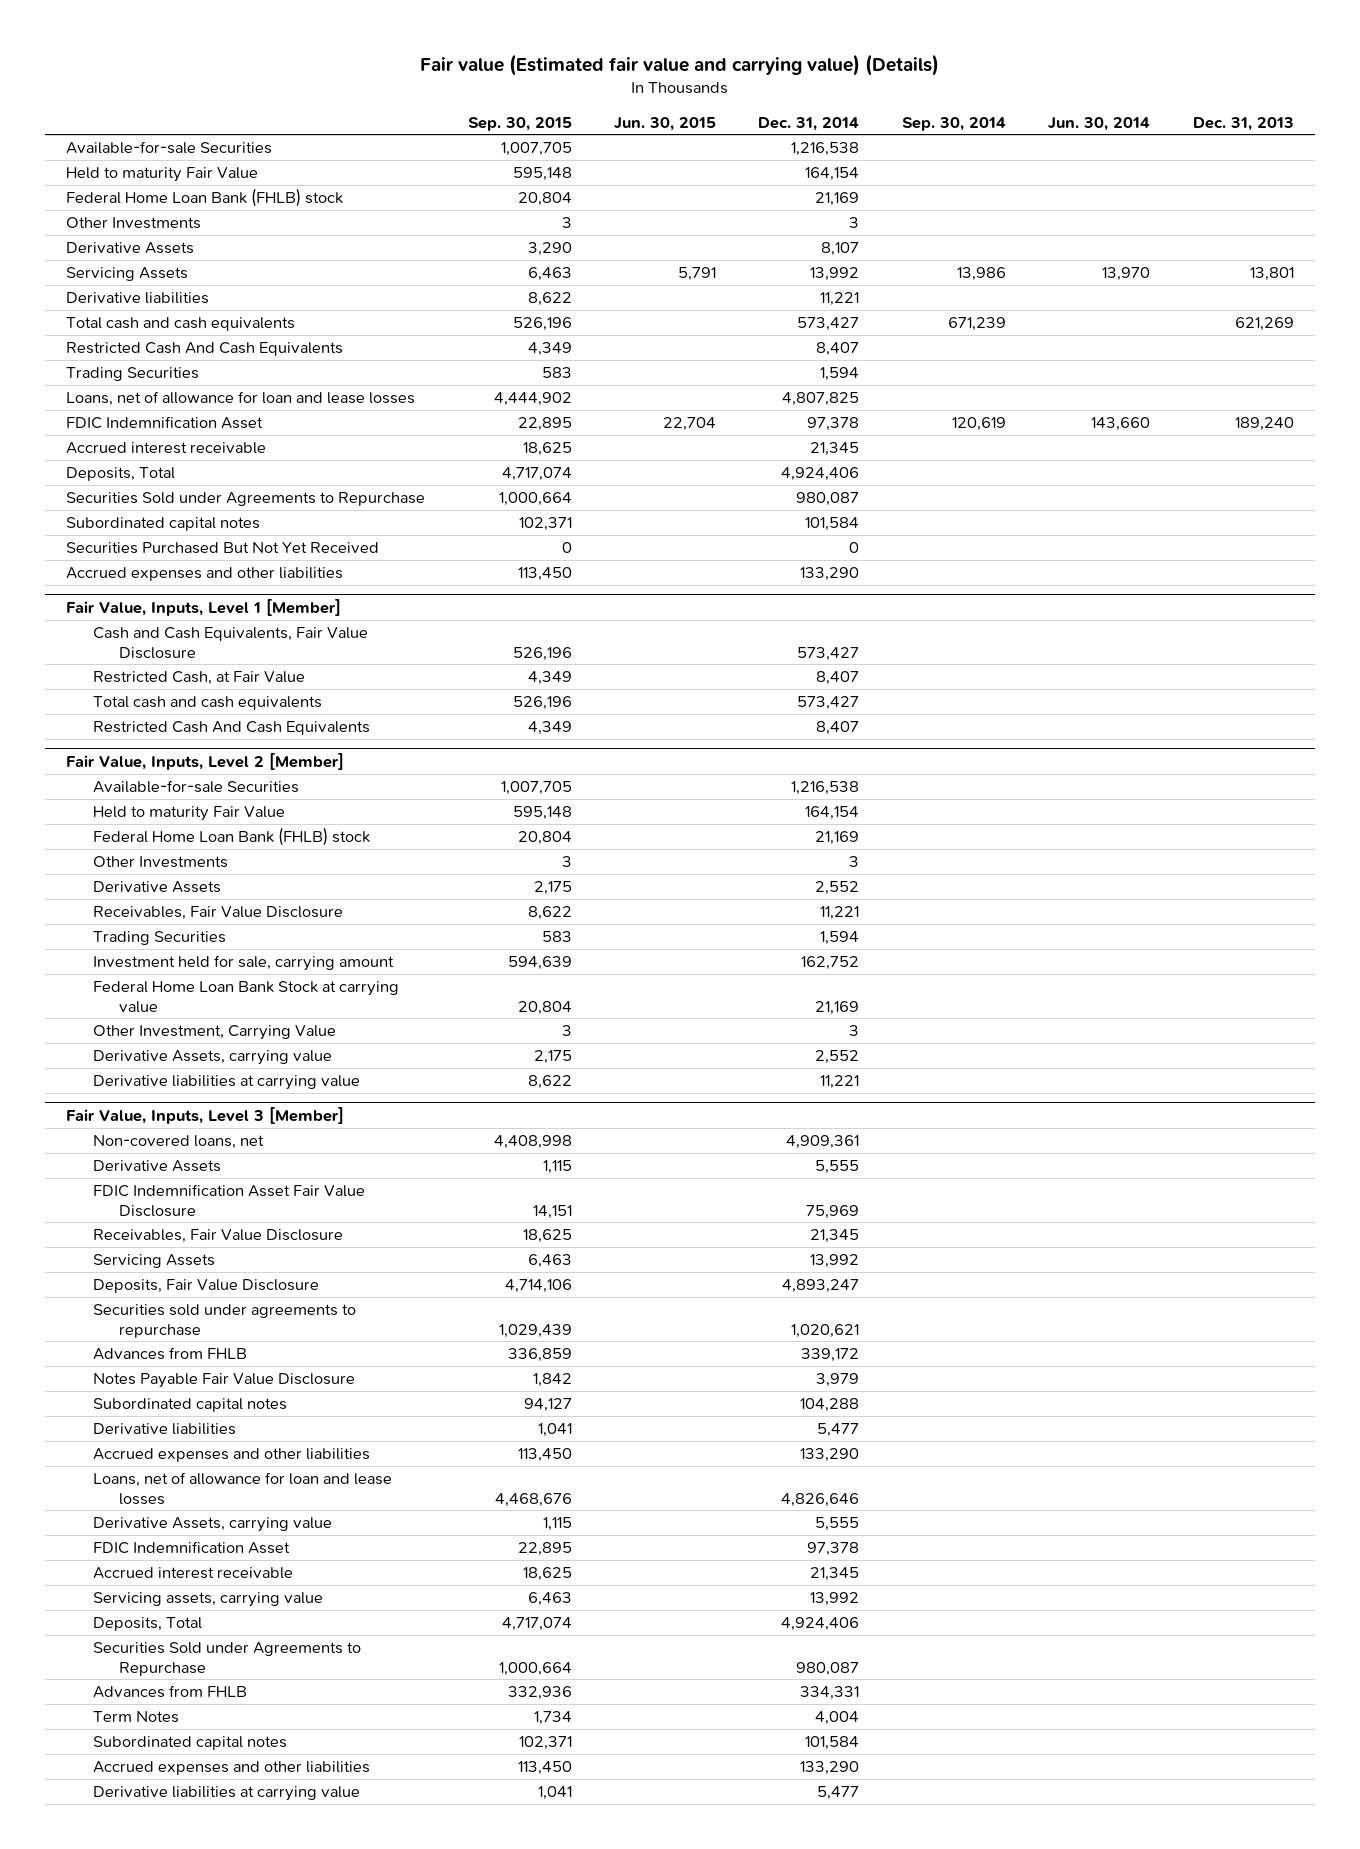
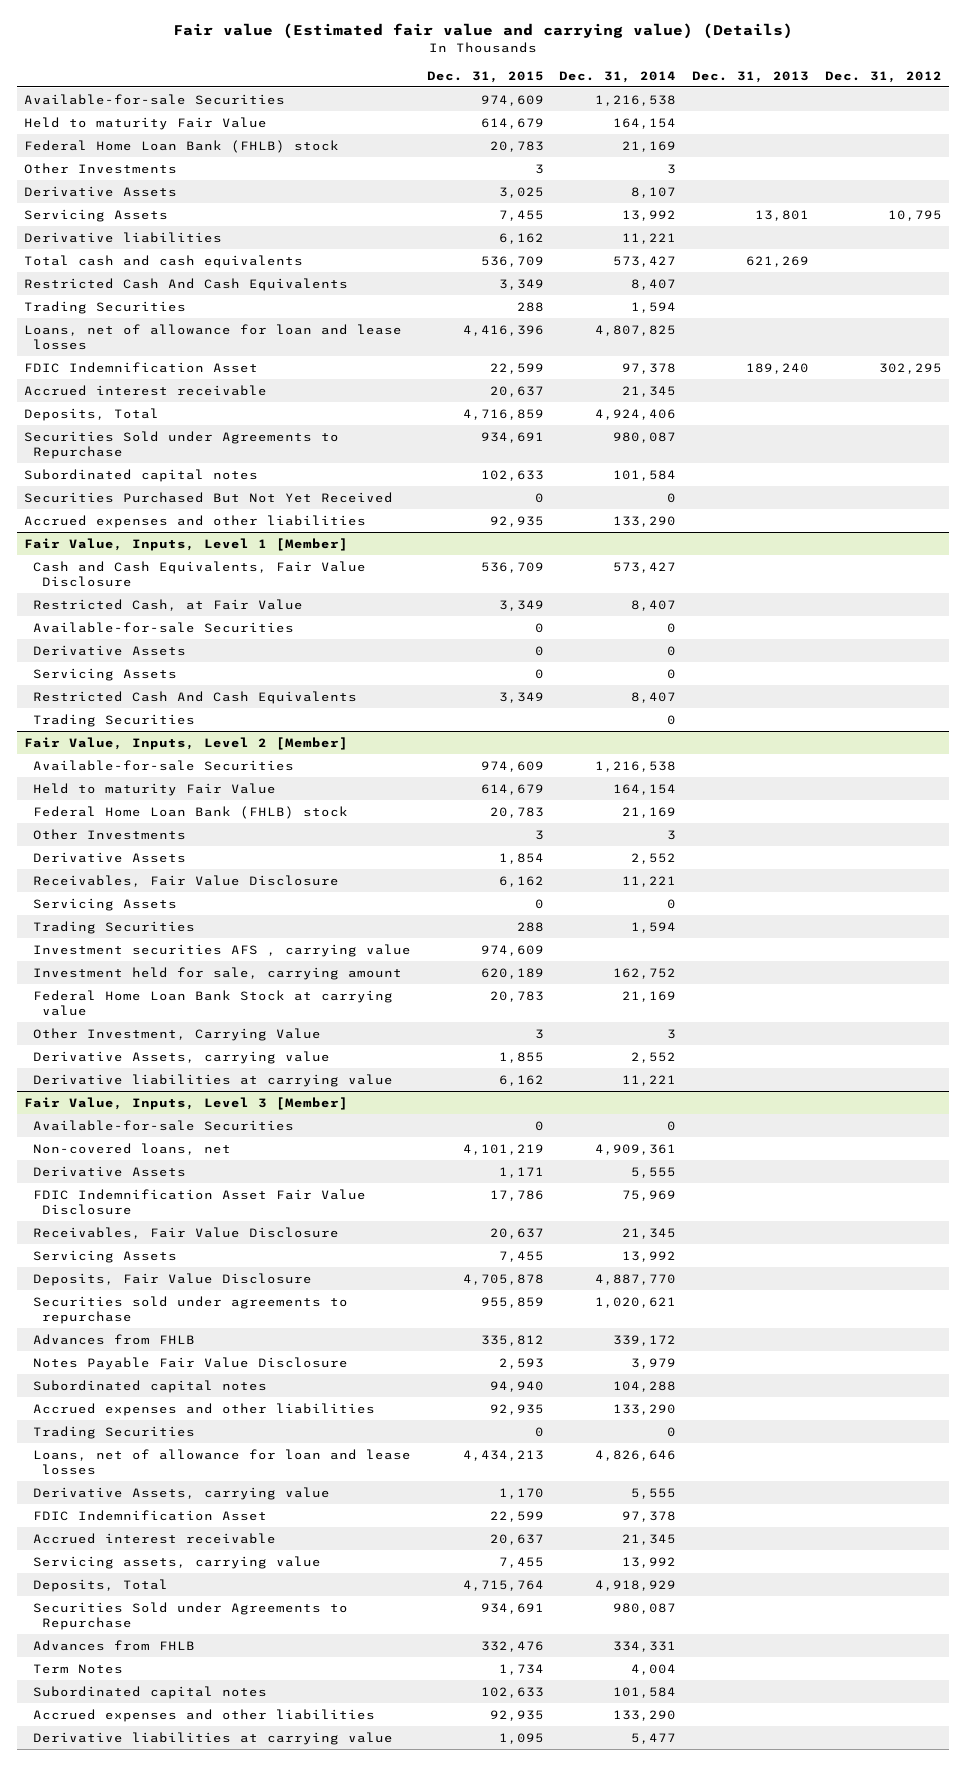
[467,116,572,131] Sep. 30, 2015 -> none
[613,116,716,131] Jun. 30, 2015 -> none
[901,116,1006,131] Sep. 30, 2014 -> none
[1048,116,1151,131] Jun. 30, 2014 -> none
none -> [426,70,544,83] Dec. 31, 2015
none -> [824,70,942,83] Dec. 31, 2012
[92,695,322,710] Total cash and cash equivalents -> none
none -> [33,621,295,633] Available-for-sale Securities
none -> [33,644,187,656] Derivative Assets
none -> [33,667,178,681] Servicing Assets
none -> [33,713,196,727] Trading Securities
none -> [33,897,178,911] Servicing Assets
none -> [33,943,412,957] Investment securities AFS , carrying value
none -> [33,1119,295,1131] Available-for-sale Securities
[782,1278,860,1293] 4,893,247 -> [595,1273,677,1285] 4,887,770
[92,1422,236,1435] Derivative liabilities -> none
none -> [33,1425,196,1439] Trading Securities
[781,1616,860,1631] 4,924,406 -> [595,1579,677,1591] 4,918,929

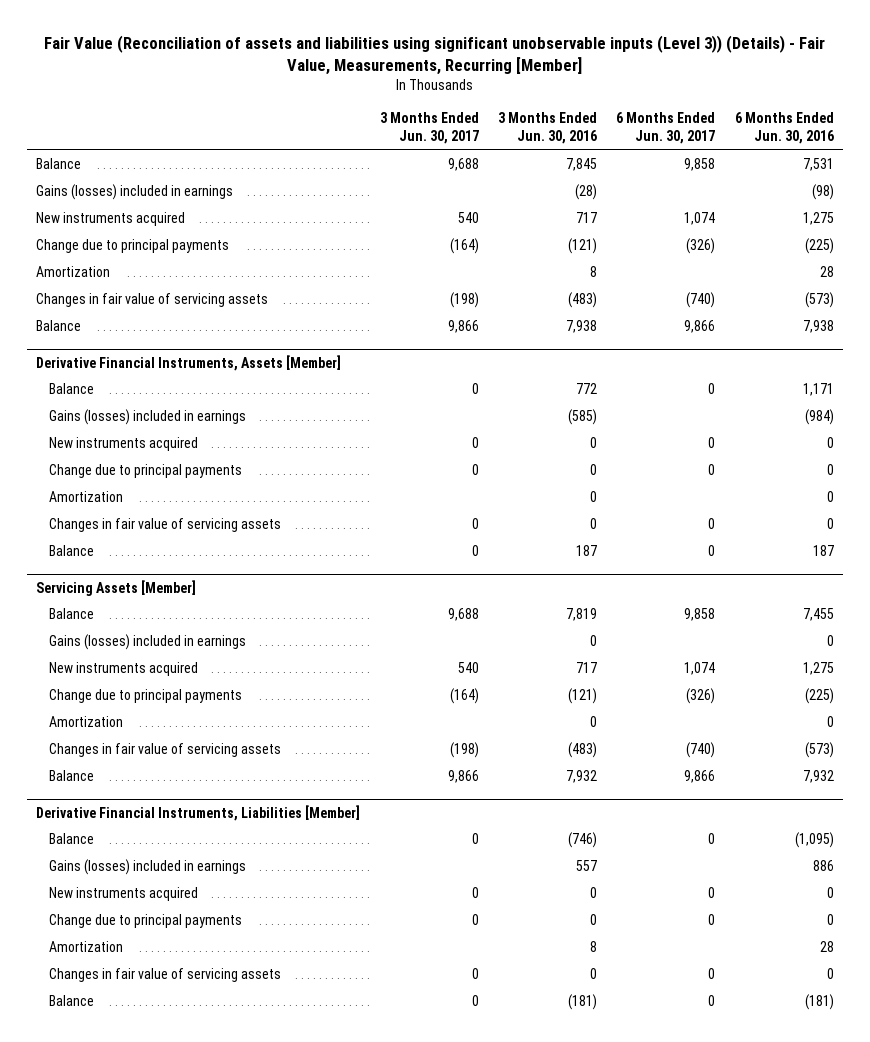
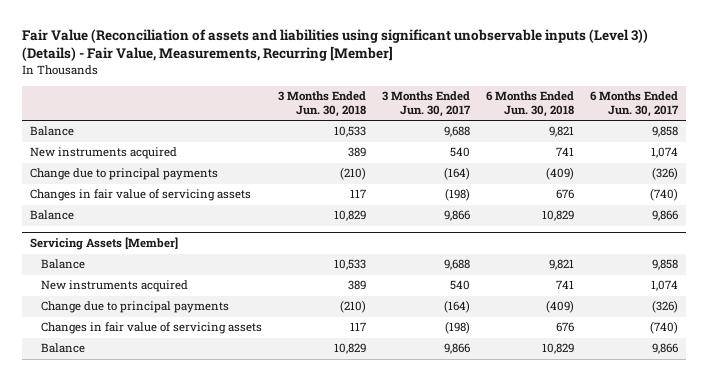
[498,111,598,145] 3 Months Ended Jun. 30, 2016 -> none
[734,111,834,145] 6 Months Ended Jun. 30, 2016 -> none
none -> [277,91,366,118] 3 Months Ended Jun. 30, 2018
none -> [485,91,574,118] 6 Months Ended Jun. 30, 2018
[36,184,234,201] Gains (losses) included in earnings -> none
[36,266,111,278] Amortization -> none
[36,354,342,371] Derivative Financial Instruments, Assets [Member] -> none
[48,383,94,395] Balance -> none
[48,409,246,426] Gains (losses) included in earnings -> none
[48,437,198,452] New instruments acquired -> none
[48,464,242,479] Change due to principal payments -> none
[48,491,123,503] Amortization -> none
[48,518,281,533] Changes in fair value of servicing assets -> none
[48,545,94,557] Balance -> none
[48,634,246,651] Gains (losses) included in earnings -> none
[48,716,123,728] Amortization -> none
[36,804,361,821] Derivative Financial Instruments, Liabilities [Member] -> none
[48,833,94,845] Balance -> none
[48,859,246,876] Gains (losses) included in earnings -> none
[48,887,198,902] New instruments acquired -> none
[48,914,242,929] Change due to principal payments -> none
[48,941,123,953] Amortization -> none
[48,968,281,983] Changes in fair value of servicing assets -> none
[48,995,94,1007] Balance -> none

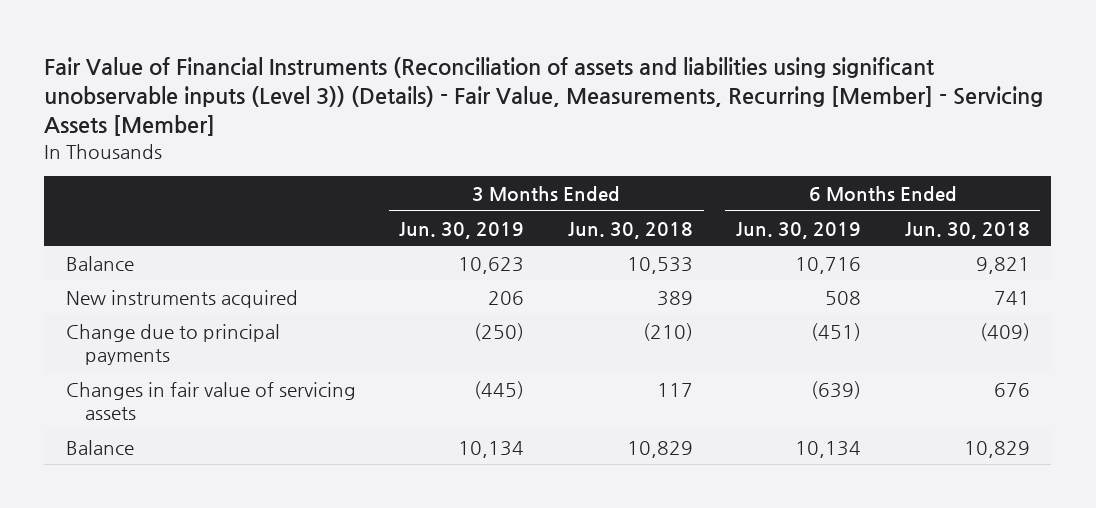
[22,29,649,62] Fair Value (Reconciliation of assets and liabilities using significant unobservable inputs (Level 3)) (Details) - Fair Value, Measurements, Recurring [Member] -> [44,56,1044,137] Fair Value of Financial Instruments (Reconciliation of assets and liabilities using significant unobservable inputs (Level 3)) (Details) - Fair Value, Measurements, Recurring [Member] - Servicing Assets [Member]
[381,91,471,118] 3 Months Ended Jun. 30, 2017 -> none
[589,91,679,118] 6 Months Ended Jun. 30, 2017 -> none
none -> [399,221,525,239] Jun. 30, 2019
none -> [736,221,862,239] Jun. 30, 2019
[30,237,179,251] Servicing Assets [Member] -> none
[40,259,85,270] Balance -> none
[40,280,188,293] New instruments acquired -> none
[40,301,229,314] Change due to principal payments -> none
[40,322,262,335] Changes in fair value of servicing assets -> none
[40,343,85,354] Balance -> none

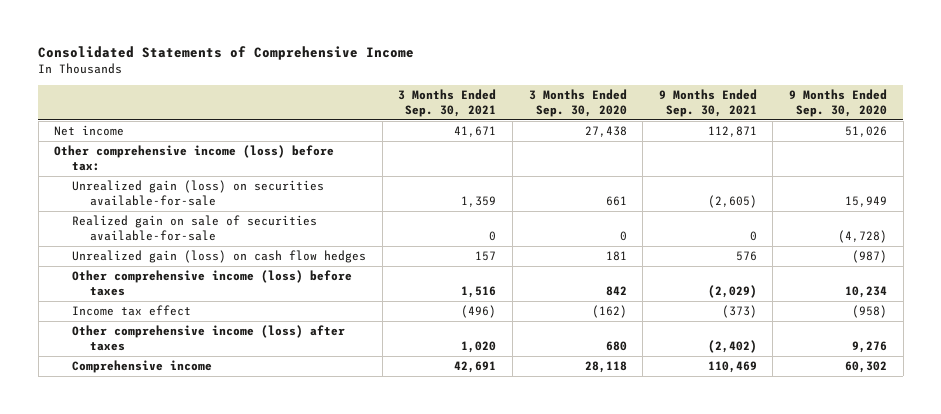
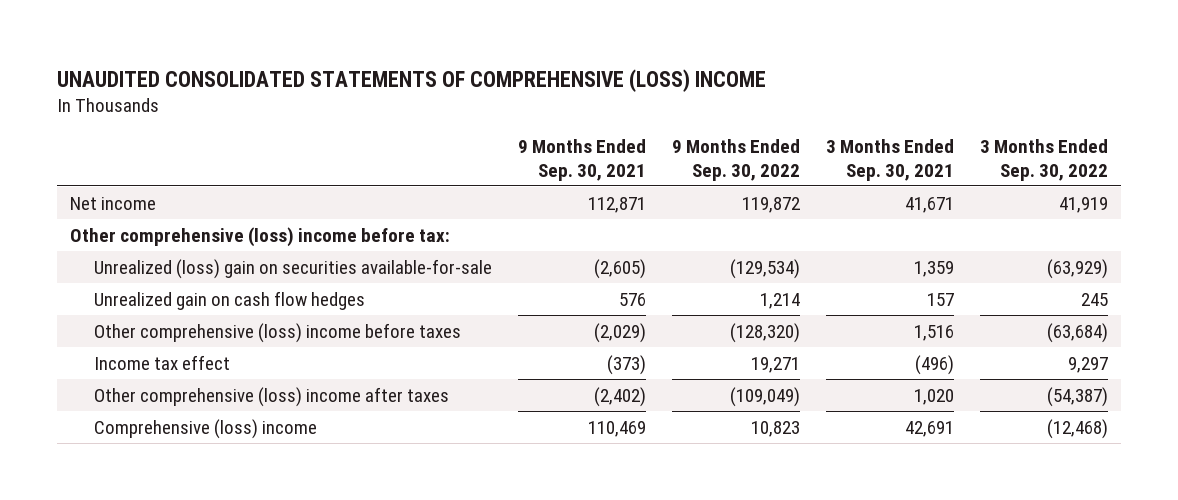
[38,45,415,60] Consolidated Statements of Comprehensive Income -> [57,68,767,92] UNAUDITED CONSOLIDATED STATEMENTS OF COMPREHENSIVE (LOSS) INCOME
[528,89,627,117] 3 Months Ended Sep. 30, 2020 -> none
[789,89,888,117] 9 Months Ended Sep. 30, 2020 -> none
none -> [671,139,800,181] 9 Months Ended Sep. 30, 2022
none -> [979,139,1108,181] 3 Months Ended Sep. 30, 2022
[72,215,318,241] Realized gain on sale of securities available-for-sale -> none
[54,145,335,171] Other comprehensive income (loss) before tax: -> [70,226,451,247] Other comprehensive (loss) income before tax:
[72,180,325,206] Unrealized gain (loss) on securities available-for-sale -> [93,258,492,279] Unrealized (loss) gain on securities available-for-sale
[72,250,367,264] Unrealized gain (loss) on cash flow hedges -> [93,290,365,310] Unrealized gain on cash flow hedges
[72,270,353,296] Other comprehensive income (loss) before taxes -> [93,322,461,343] Other comprehensive (loss) income before taxes
[72,325,346,351] Other comprehensive income (loss) after taxes -> [93,386,449,407] Other comprehensive (loss) income after taxes
[72,360,213,374] Comprehensive income -> [93,418,317,439] Comprehensive (loss) income

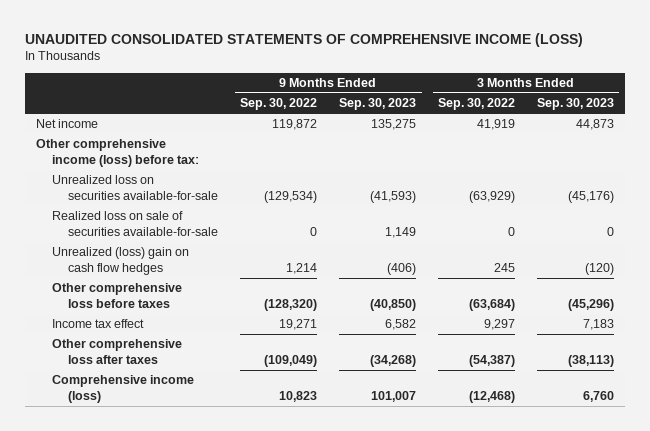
[57,68,767,92] UNAUDITED CONSOLIDATED STATEMENTS OF COMPREHENSIVE (LOSS) INCOME -> [24,32,583,47] UNAUDITED CONSOLIDATED STATEMENTS OF COMPREHENSIVE INCOME (LOSS)
[517,139,646,181] 9 Months Ended Sep. 30, 2021 -> none
[825,139,954,181] 3 Months Ended Sep. 30, 2021 -> none
none -> [339,98,417,111] Sep. 30, 2023
none -> [536,98,614,111] Sep. 30, 2023
[70,226,451,247] Other comprehensive (loss) income before tax: -> [35,139,199,168] Other comprehensive income (loss) before tax:
[93,258,492,279] Unrealized (loss) gain on securities available-for-sale -> [51,175,219,201] Unrealized loss on securities available-for-sale
none -> [51,211,219,237] Realized loss on sale of securities available-for-sale
[93,290,365,310] Unrealized gain on cash flow hedges -> [51,247,189,276] Unrealized (loss) gain on cash flow hedges
[93,322,461,343] Other comprehensive (loss) income before taxes -> [51,283,182,309] Other comprehensive loss before taxes
[93,386,449,407] Other comprehensive (loss) income after taxes -> [51,339,182,365] Other comprehensive loss after taxes
[93,418,317,439] Comprehensive (loss) income -> [51,375,194,404] Comprehensive income (loss)

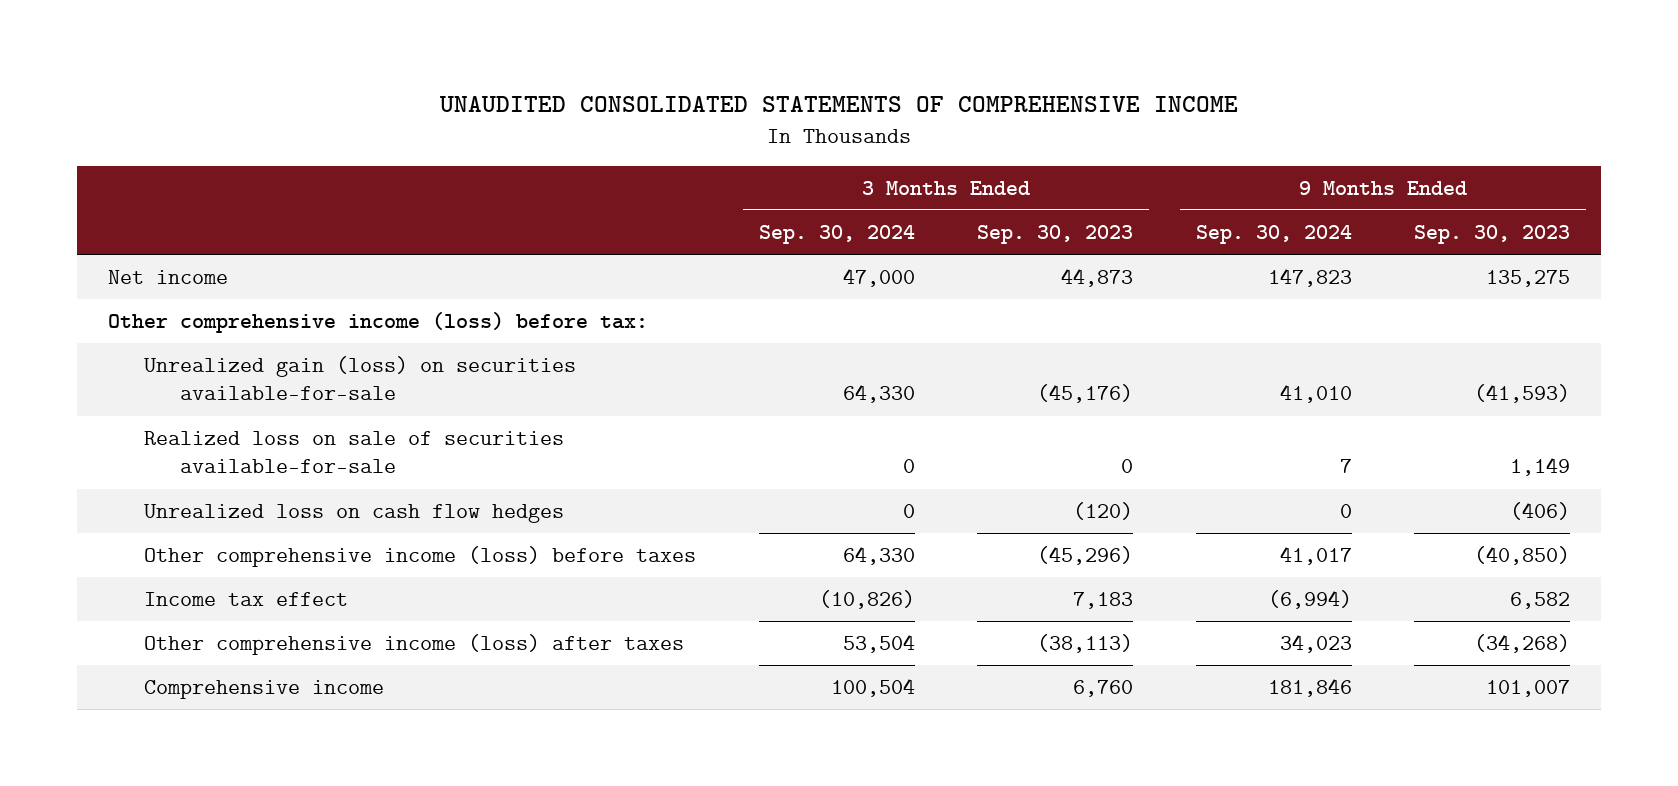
[24,32,583,47] UNAUDITED CONSOLIDATED STATEMENTS OF COMPREHENSIVE INCOME (LOSS) -> [439,96,1239,113] UNAUDITED CONSOLIDATED STATEMENTS OF COMPREHENSIVE INCOME
[240,98,318,111] Sep. 30, 2022 -> none
[438,98,516,111] Sep. 30, 2022 -> none
none -> [758,224,915,244] Sep. 30, 2024
none -> [1195,224,1352,244] Sep. 30, 2024
[51,175,219,201] Unrealized loss on securities available-for-sale -> [144,356,577,401] Unrealized gain (loss) on securities available-for-sale
[51,247,189,276] Unrealized (loss) gain on cash flow hedges -> [144,504,565,524] Unrealized loss on cash flow hedges
[51,283,182,309] Other comprehensive loss before taxes -> [144,546,697,568] Other comprehensive income (loss) before taxes
[51,339,182,365] Other comprehensive loss after taxes -> [144,634,685,656] Other comprehensive income (loss) after taxes
[51,375,194,404] Comprehensive income (loss) -> [144,680,385,700] Comprehensive income

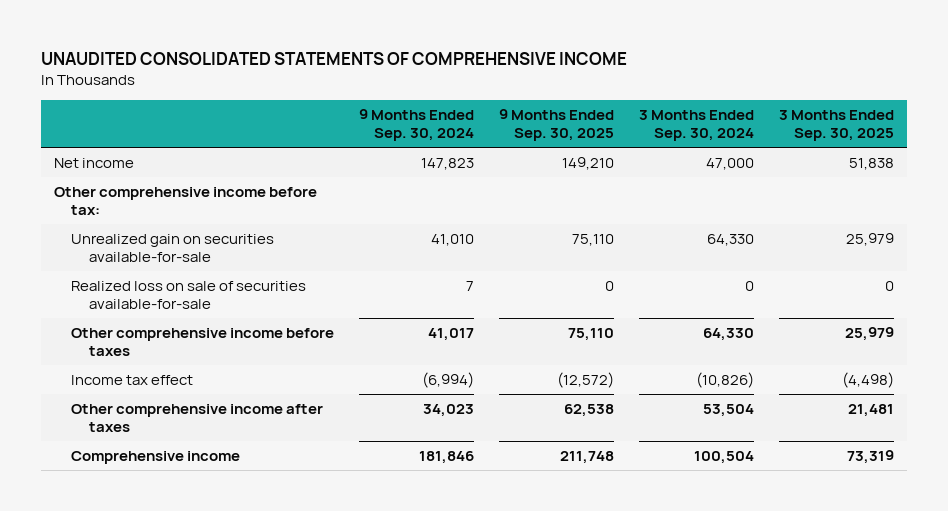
[977,224,1134,244] Sep. 30, 2023 -> none
[1414,224,1571,244] Sep. 30, 2023 -> none
none -> [499,108,615,142] 9 Months Ended Sep. 30, 2025
none -> [779,109,895,142] 3 Months Ended Sep. 30, 2025
[108,312,649,334] Other comprehensive income (loss) before tax: -> [53,187,317,216] Other comprehensive income before tax:
[144,356,577,401] Unrealized gain (loss) on securities available-for-sale -> [71,234,275,263] Unrealized gain on securities available-for-sale
[144,504,565,524] Unrealized loss on cash flow hedges -> none
[144,546,697,568] Other comprehensive income (loss) before taxes -> [71,328,335,357] Other comprehensive income before taxes
[144,634,685,656] Other comprehensive income (loss) after taxes -> [71,404,324,433] Other comprehensive income after taxes

